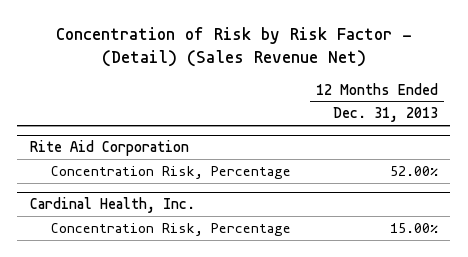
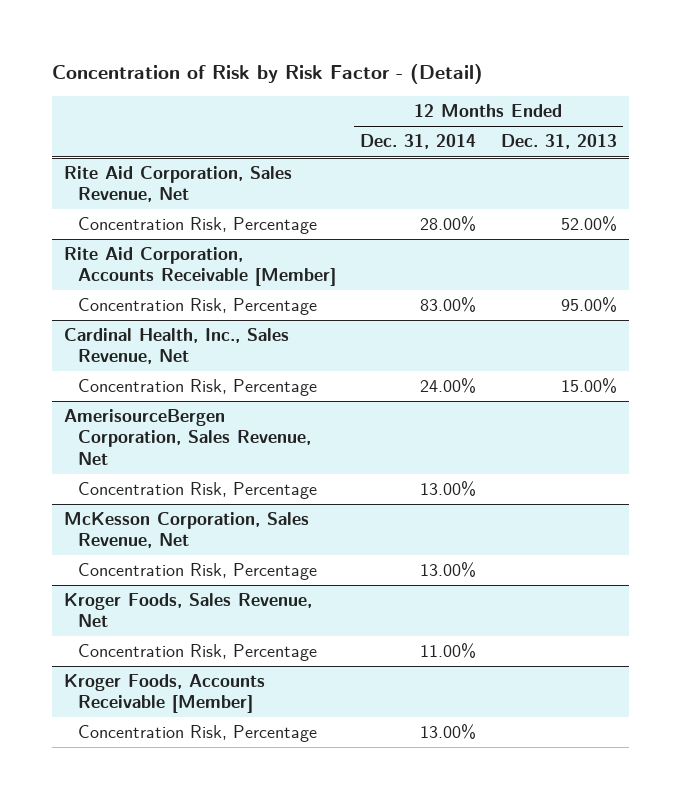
[55,27,412,67] Concentration of Risk by Risk Factor - (Detail) (Sales Revenue Net) -> [52,63,484,84] Concentration of Risk by Risk Factor - (Detail)
none -> [360,134,477,150] Dec. 31, 2014
none -> [64,166,293,203] Rite Aid Corporation, Sales Revenue, Net
none -> [78,217,318,235] Concentration Risk, Percentage
[30,140,190,157] Rite Aid Corporation -> [64,247,337,287] Rite Aid Corporation, Accounts Receivable [Member]
[389,165,438,176] 52.00% -> [560,297,617,313] 95.00%
[30,197,196,214] Cardinal Health, Inc. -> [64,328,290,365] Cardinal Health, Inc., Sales Revenue, Net
none -> [64,409,312,465] AmerisourceBergen Corporation, Sales Revenue, Net
none -> [78,482,318,500] Concentration Risk, Percentage
none -> [64,512,310,549] McKesson Corporation, Sales Revenue, Net
none -> [78,563,318,581] Concentration Risk, Percentage
none -> [64,593,313,628] Kroger Foods, Sales Revenue, Net
none -> [78,644,318,662] Concentration Risk, Percentage
none -> [64,674,266,714] Kroger Foods, Accounts Receivable [Member]
none -> [78,725,318,743] Concentration Risk, Percentage

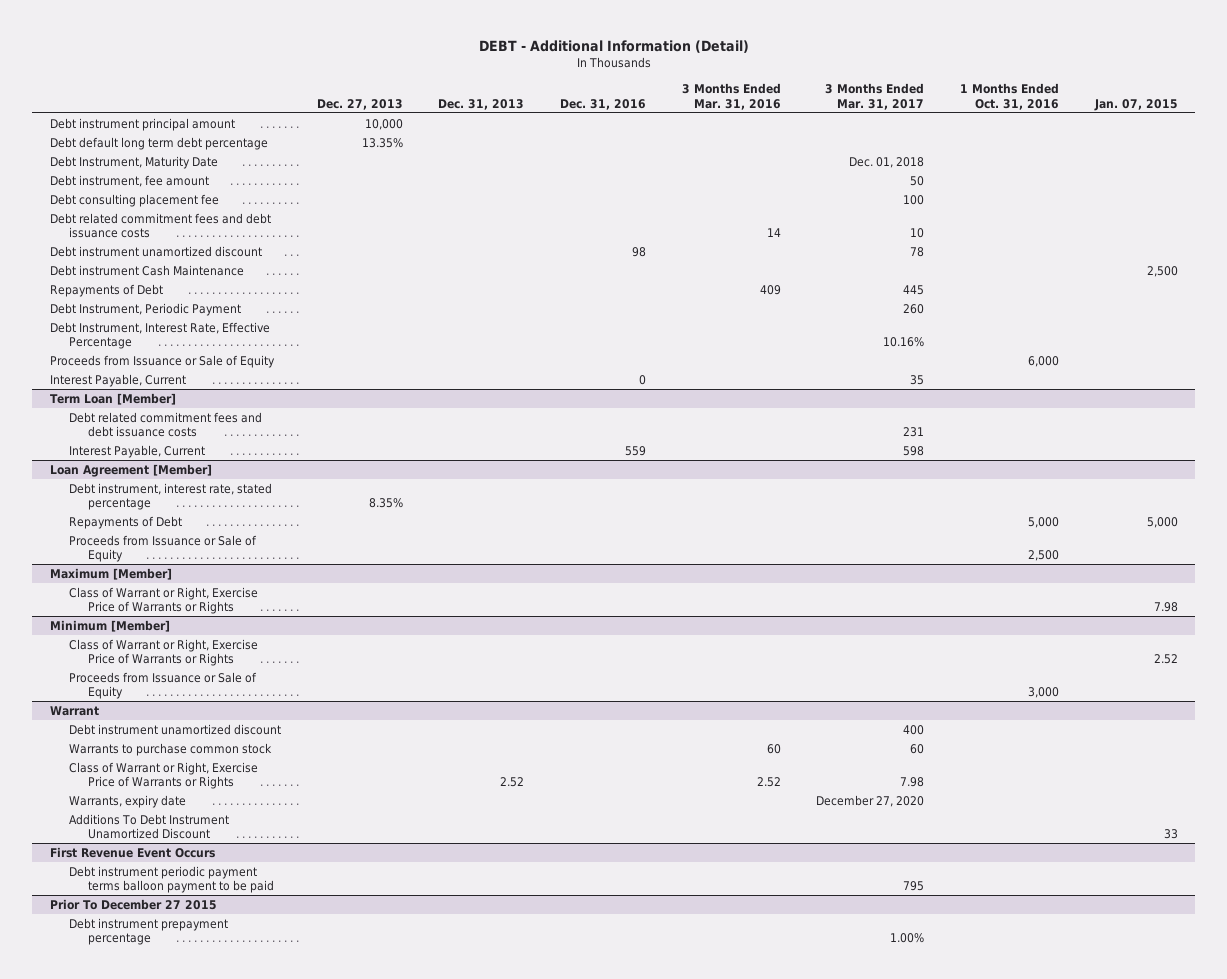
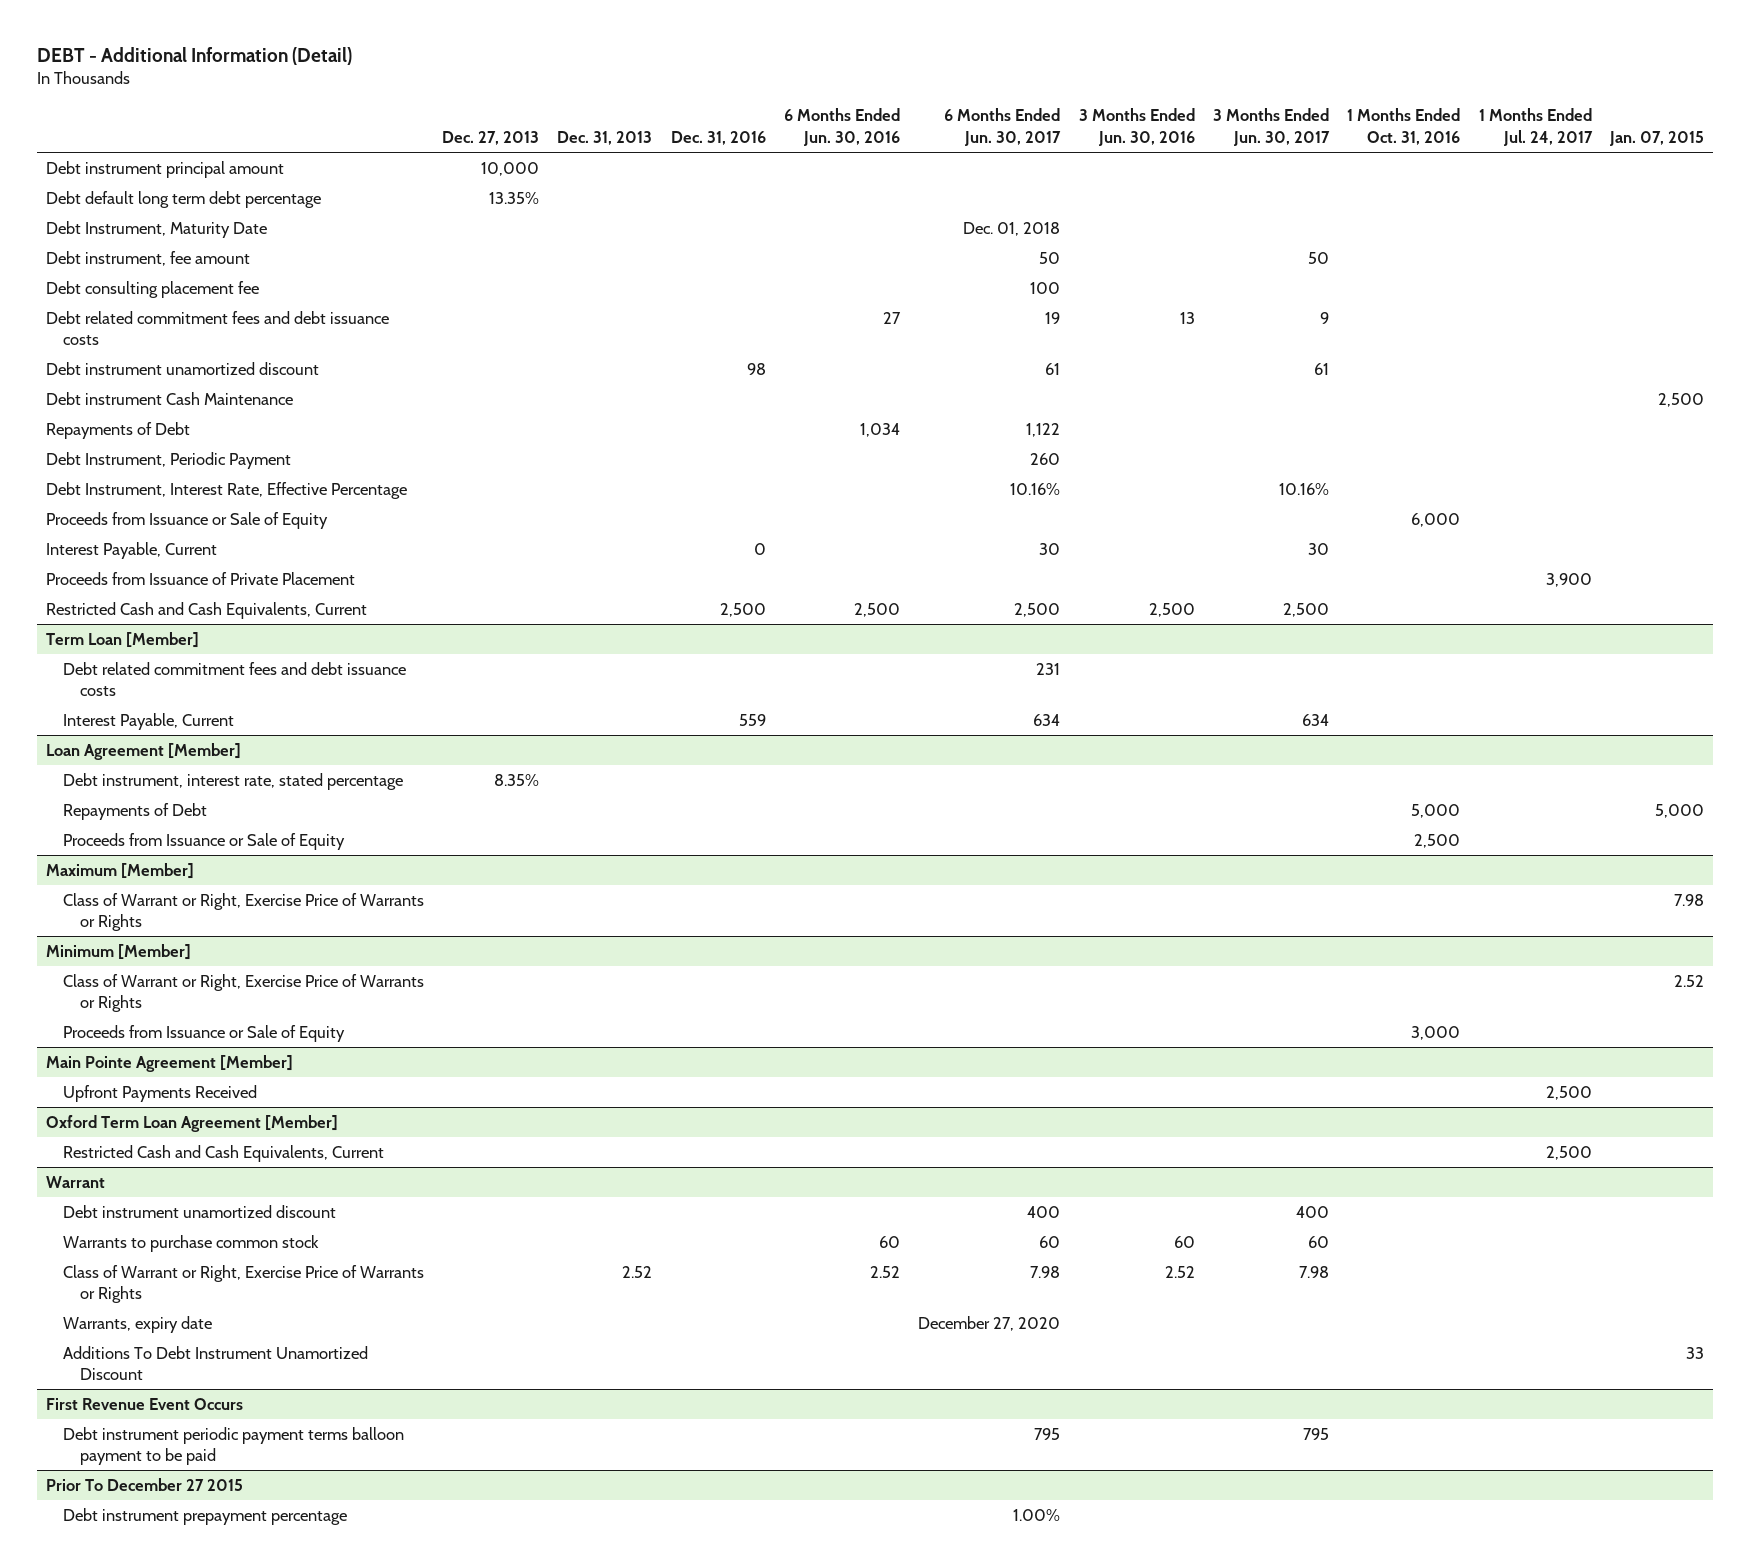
[681,83,781,110] 3 Months Ended Mar. 31, 2016 -> none
[825,83,925,110] 3 Months Ended Mar. 31, 2017 -> none
none -> [784,108,901,146] 6 Months Ended Jun. 30, 2016
none -> [944,108,1062,146] 6 Months Ended Jun. 30, 2017
none -> [1078,108,1195,146] 3 Months Ended Jun. 30, 2016
none -> [1213,108,1331,146] 3 Months Ended Jun. 30, 2017
none -> [1478,108,1593,146] 1 Months Ended Jul. 24, 2017
none -> [46,571,356,585] Proceeds from Issuance of Private Placement
none -> [46,601,368,619] Restricted Cash and Cash Equivalents, Current
none -> [46,1054,294,1072] Main Pointe Agreement [Member]
none -> [62,1084,257,1102] Upfront Payments Received
none -> [46,1114,339,1132] Oxford Term Loan Agreement [Member]
none -> [62,1144,384,1162] Restricted Cash and Cash Equivalents, Current

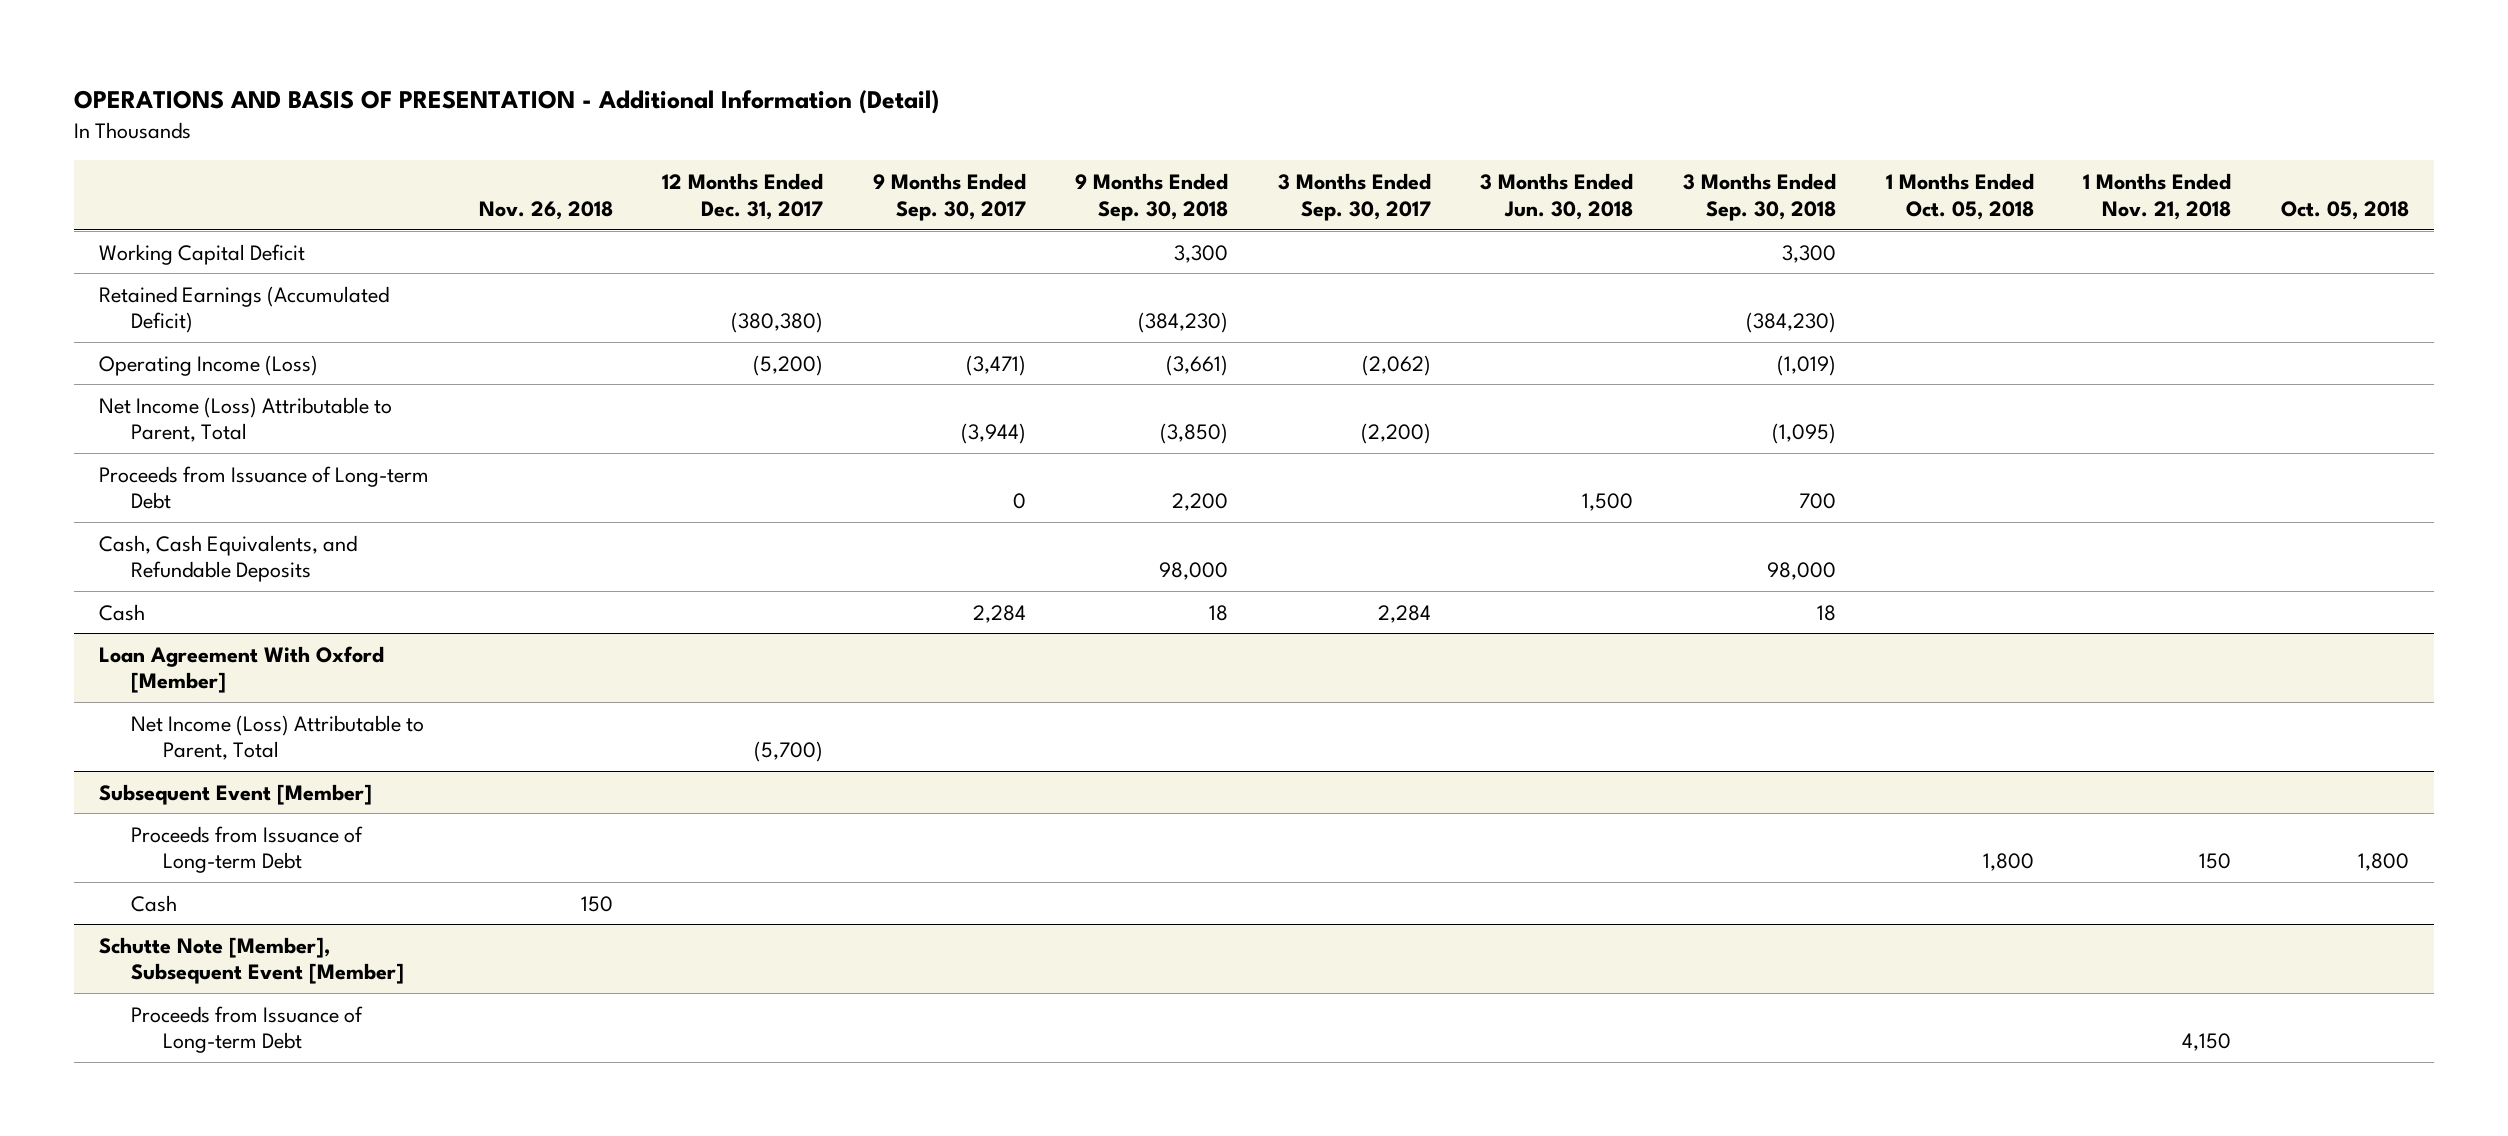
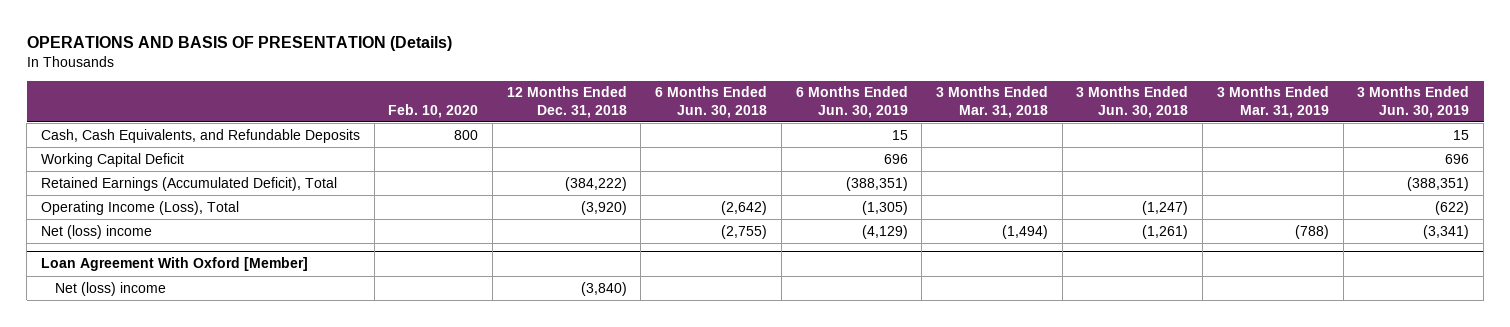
[74,90,940,115] OPERATIONS AND BASIS OF PRESENTATION - Additional Information (Detail) -> [26,36,452,52] OPERATIONS AND BASIS OF PRESENTATION (Details)
[478,200,613,220] Nov. 26, 2018 -> none
[662,172,824,220] 12 Months Ended Dec. 31, 2017 -> none
[872,172,1026,221] 9 Months Ended Sep. 30, 2017 -> none
[1075,172,1229,221] 9 Months Ended Sep. 30, 2018 -> none
[1277,172,1431,221] 3 Months Ended Sep. 30, 2017 -> none
[1683,172,1837,221] 3 Months Ended Sep. 30, 2018 -> none
[1885,172,2034,220] 1 Months Ended Oct. 05, 2018 -> none
[2083,172,2232,220] 1 Months Ended Nov. 21, 2018 -> none
[2280,200,2409,220] Oct. 05, 2018 -> none
none -> [388,103,479,118] Feb. 10, 2020
none -> [506,86,627,118] 12 Months Ended Dec. 31, 2018
none -> [655,86,768,118] 6 Months Ended Jun. 30, 2018
none -> [795,86,908,118] 6 Months Ended Jun. 30, 2019
none -> [936,86,1049,118] 3 Months Ended Mar. 31, 2018
none -> [1216,86,1329,118] 3 Months Ended Mar. 31, 2019
none -> [1357,86,1470,118] 3 Months Ended Jun. 30, 2019
[98,285,389,334] Retained Earnings (Accumulated Deficit) -> none
[98,354,318,376] Operating Income (Loss) -> none
[98,396,392,443] Net Income (Loss) Attributable to Parent, Total -> none
[98,465,429,510] Proceeds from Issuance of Long-term Debt -> none
[98,603,145,621] Cash -> none
[98,243,305,265] Working Capital Deficit -> [40,152,184,167] Working Capital Deficit
none -> [40,176,337,191] Retained Earnings (Accumulated Deficit), Total
none -> [40,200,239,215] Operating Income (Loss), Total
none -> [40,224,152,239] Net (loss) income
[98,783,372,805] Subsequent Event [Member] -> none
[131,825,364,874] Proceeds from Issuance of Long-term Debt -> none
[131,894,178,912] Cash -> none
[98,936,405,985] Schutte Note [Member], Subsequent Event [Member] -> none
[131,1005,364,1054] Proceeds from Issuance of Long-term Debt -> none
[131,714,425,761] Net Income (Loss) Attributable to Parent, Total -> [54,281,166,296] Net (loss) income

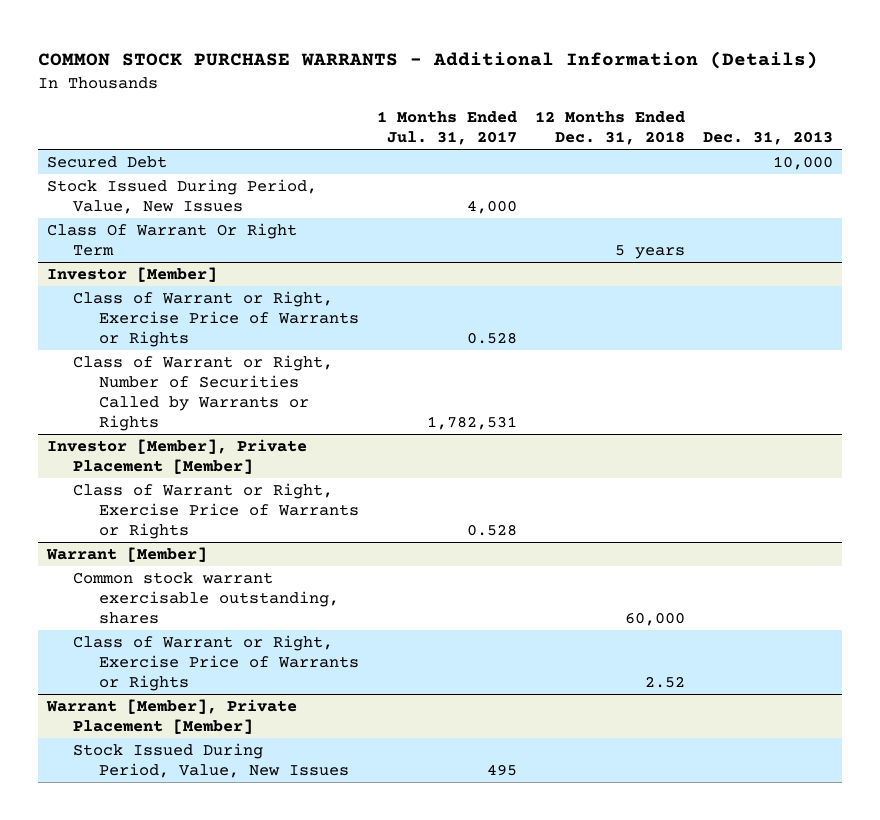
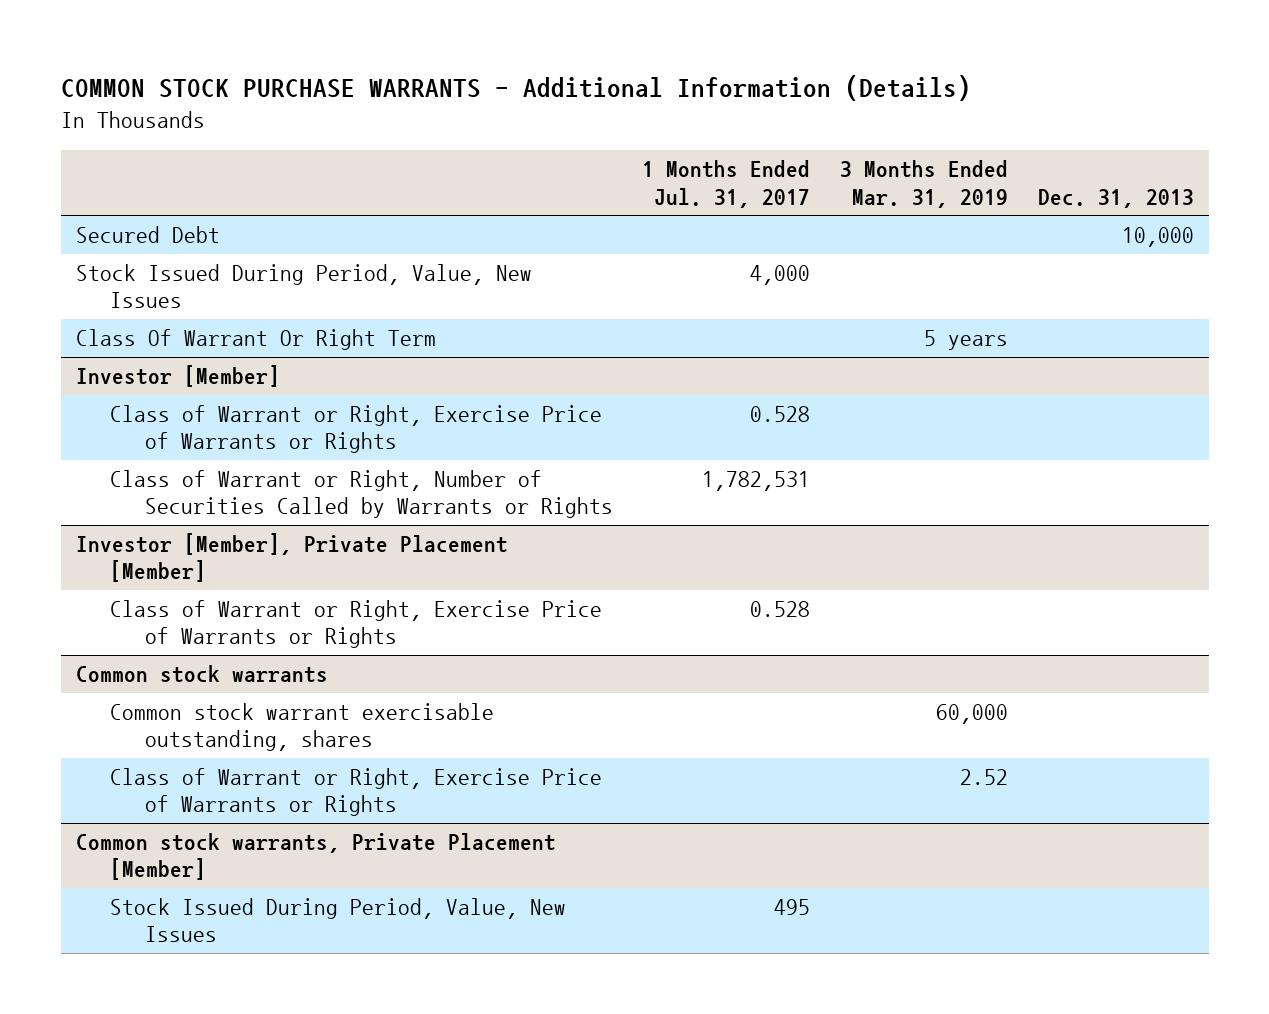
[535,111,686,146] 12 Months Ended Dec. 31, 2018 -> none
none -> [840,160,1009,208] 3 Months Ended Mar. 31, 2019
[46,547,208,563] Warrant [Member] -> [75,665,328,684] Common stock warrants
[46,699,298,735] Warrant [Member], Private Placement [Member] -> [75,833,556,881] Common stock warrants, Private Placement [Member]

